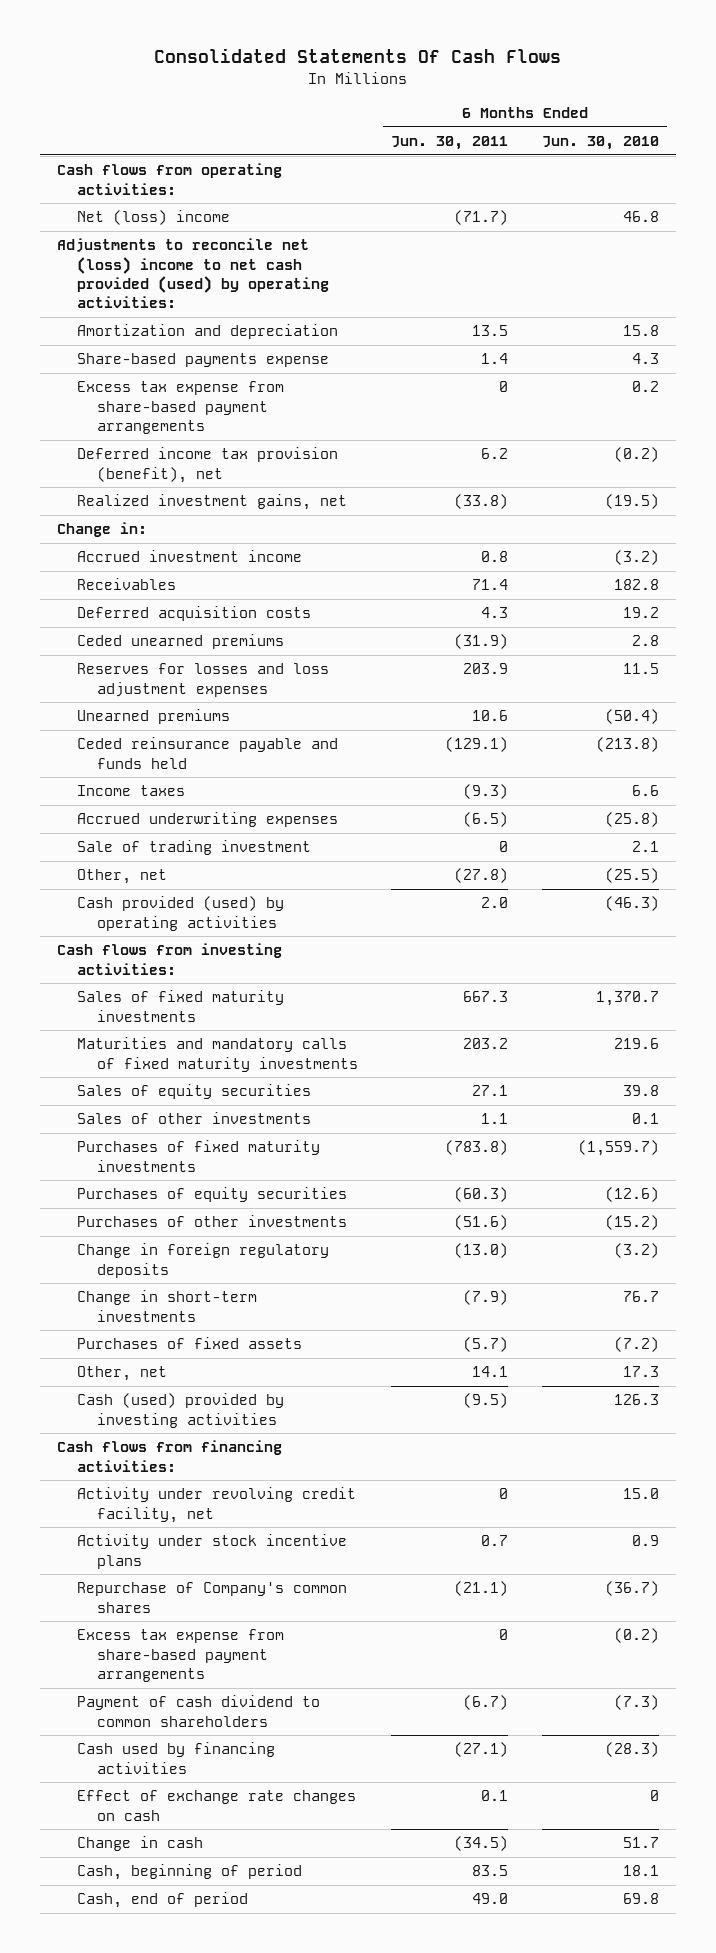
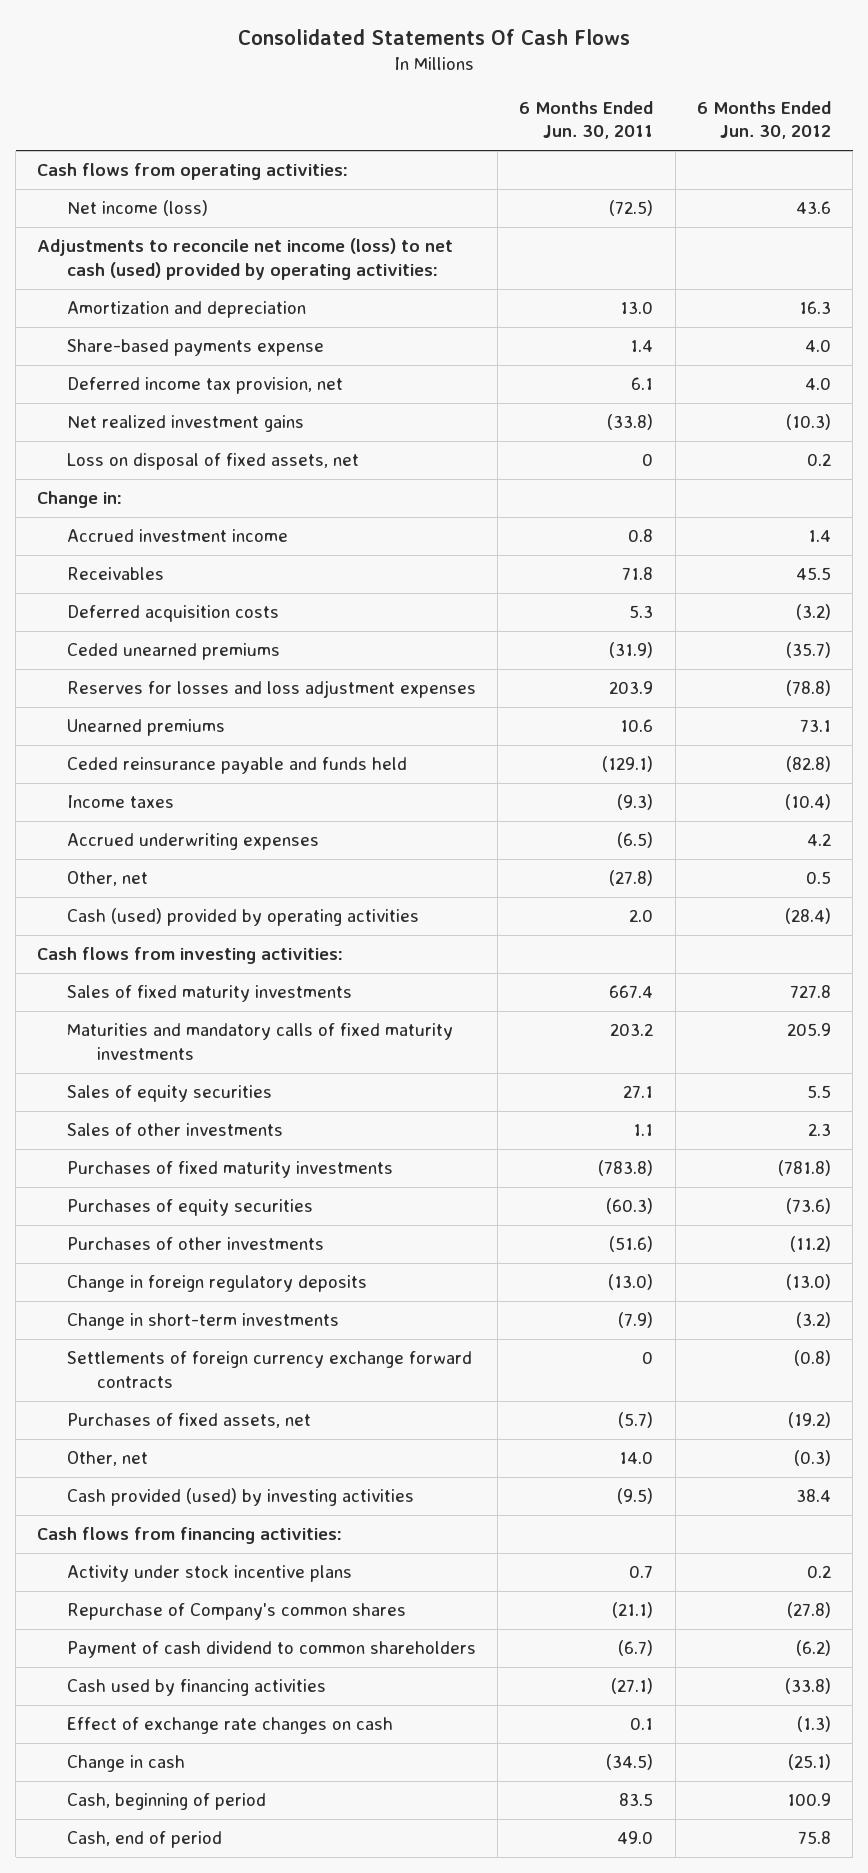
[541,136,659,151] Jun. 30, 2010 -> none
none -> [696,100,831,140] 6 Months Ended Jun. 30, 2012
[76,210,230,226] Net (loss) income -> [67,200,209,217] Net income (loss)
[454,210,509,226] (71.7) -> [609,200,654,217] (72.5)
[56,238,329,309] Adjustments to reconcile net (loss) income to net cash provided (used) by operating activities: -> [37,238,454,281] Adjustments to reconcile net income (loss) to net cash (used) provided by operating activities:
[472,325,509,337] 13.5 -> [620,301,654,315] 13.0
[76,381,284,434] Excess tax expense from share-based payment arrangements -> none
[76,447,338,483] Deferred income tax provision (benefit), net -> [67,377,344,395] Deferred income tax provision, net
[481,448,509,460] 6.2 -> [631,377,654,391] 6.1
[76,494,347,511] Realized investment gains, net -> [67,415,305,433] Net realized investment gains
none -> [67,453,360,471] Loss on disposal of fixed assets, net
[472,579,509,591] 71.4 -> [622,567,654,581] 71.8
[481,607,509,619] 4.3 -> [629,605,654,619] 5.3
[76,840,311,856] Sale of trading investment -> none
[76,896,284,931] Cash provided (used) by operating activities -> [67,908,420,927] Cash (used) provided by operating activities
[463,991,509,1003] 667.3 -> [609,985,654,999] 667.4
none -> [67,1351,473,1389] Settlements of foreign currency exchange forward contracts
[76,1337,302,1350] Purchases of fixed assets -> [67,1413,312,1429] Purchases of fixed assets, net
[472,1366,509,1378] 14.1 -> [619,1451,654,1465] 14.0
[76,1393,284,1428] Cash (used) provided by investing activities -> [67,1488,415,1507] Cash provided (used) by investing activities
[76,1487,356,1523] Activity under revolving credit facility, net -> none
[76,1629,284,1682] Excess tax expense from share-based payment arrangements -> none

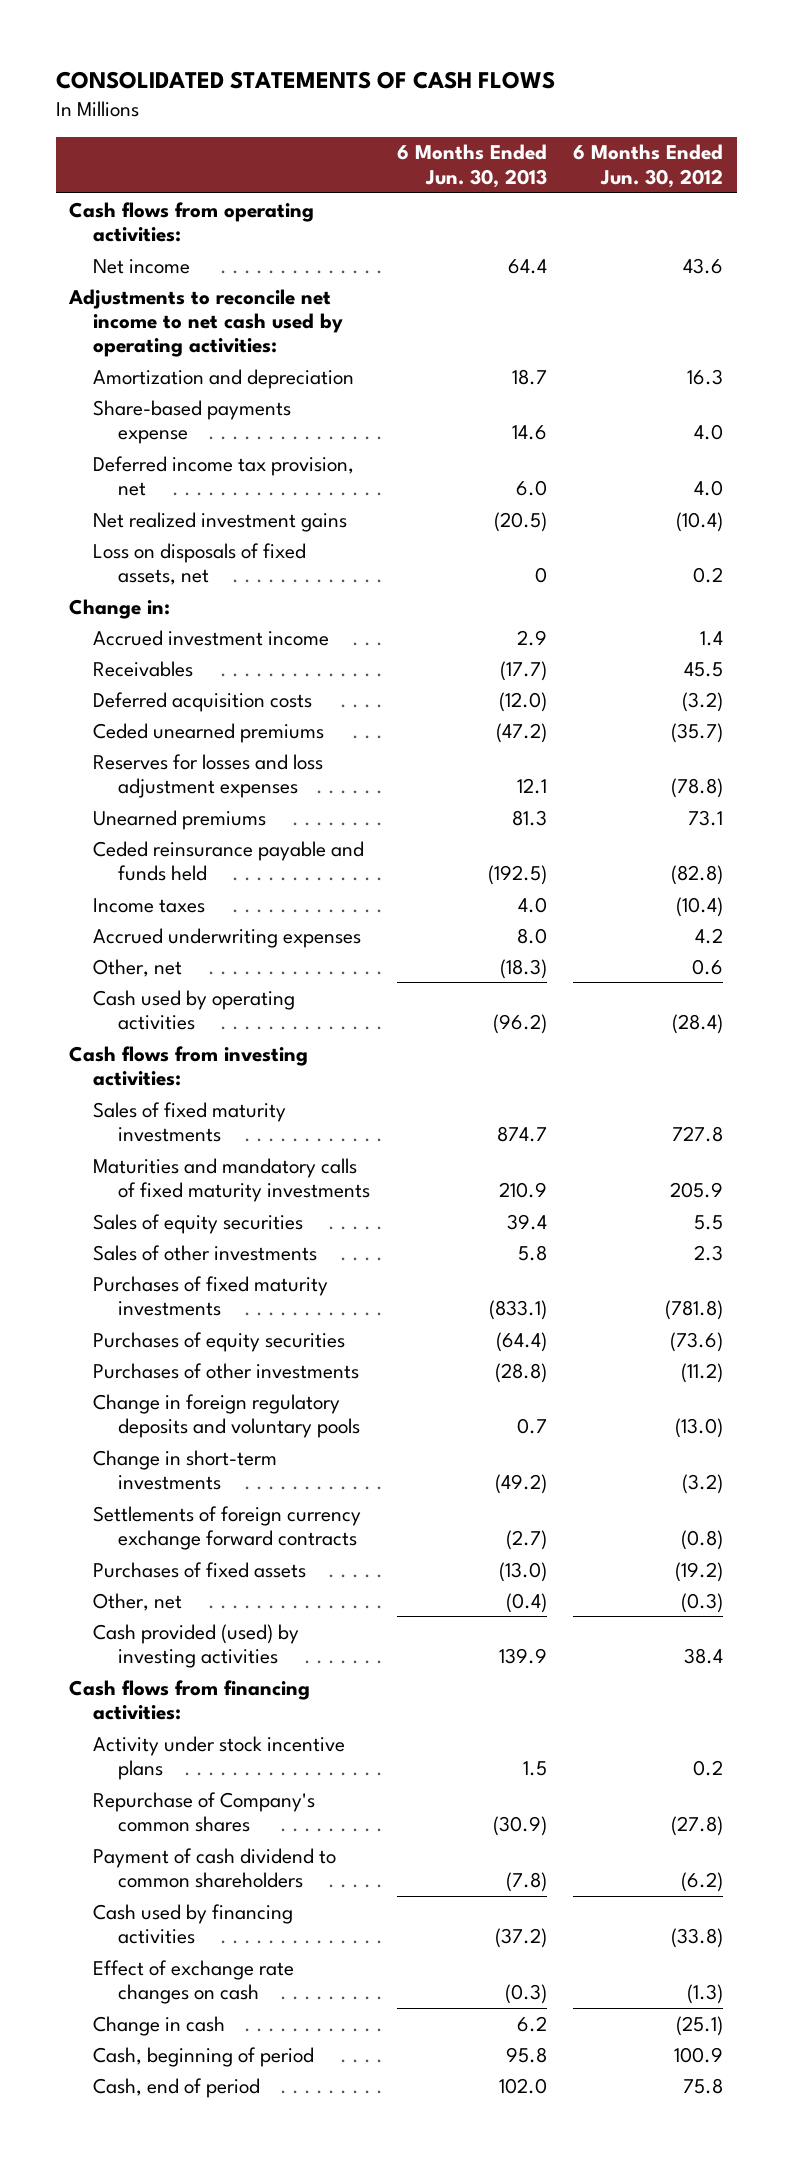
[238,28,631,45] Consolidated Statements Of Cash Flows -> [55,70,555,89] CONSOLIDATED STATEMENTS OF CASH FLOWS
[519,100,654,140] 6 Months Ended Jun. 30, 2011 -> none
none -> [396,144,547,188] 6 Months Ended Jun. 30, 2013
[67,200,209,217] Net income (loss) -> [93,258,191,274] Net income
[37,238,454,281] Adjustments to reconcile net income (loss) to net cash (used) provided by operating activities: -> [68,288,344,358] Adjustments to reconcile net income to net cash used by operating activities:
[785,414,831,431] (10.3) -> [676,511,724,532] (10.4)
[67,453,360,471] Loss on disposal of fixed assets, net -> [93,542,307,585] Loss on disposals of fixed assets, net
[805,871,831,885] 0.5 -> [692,958,724,975] 0.6
[67,908,420,927] Cash (used) provided by operating activities -> [93,989,296,1030] Cash used by operating activities
[67,1275,368,1293] Change in foreign regulatory deposits -> [93,1393,360,1438] Change in foreign regulatory deposits and voluntary pools
[67,1413,312,1429] Purchases of fixed assets, net -> [93,1561,307,1578] Purchases of fixed assets

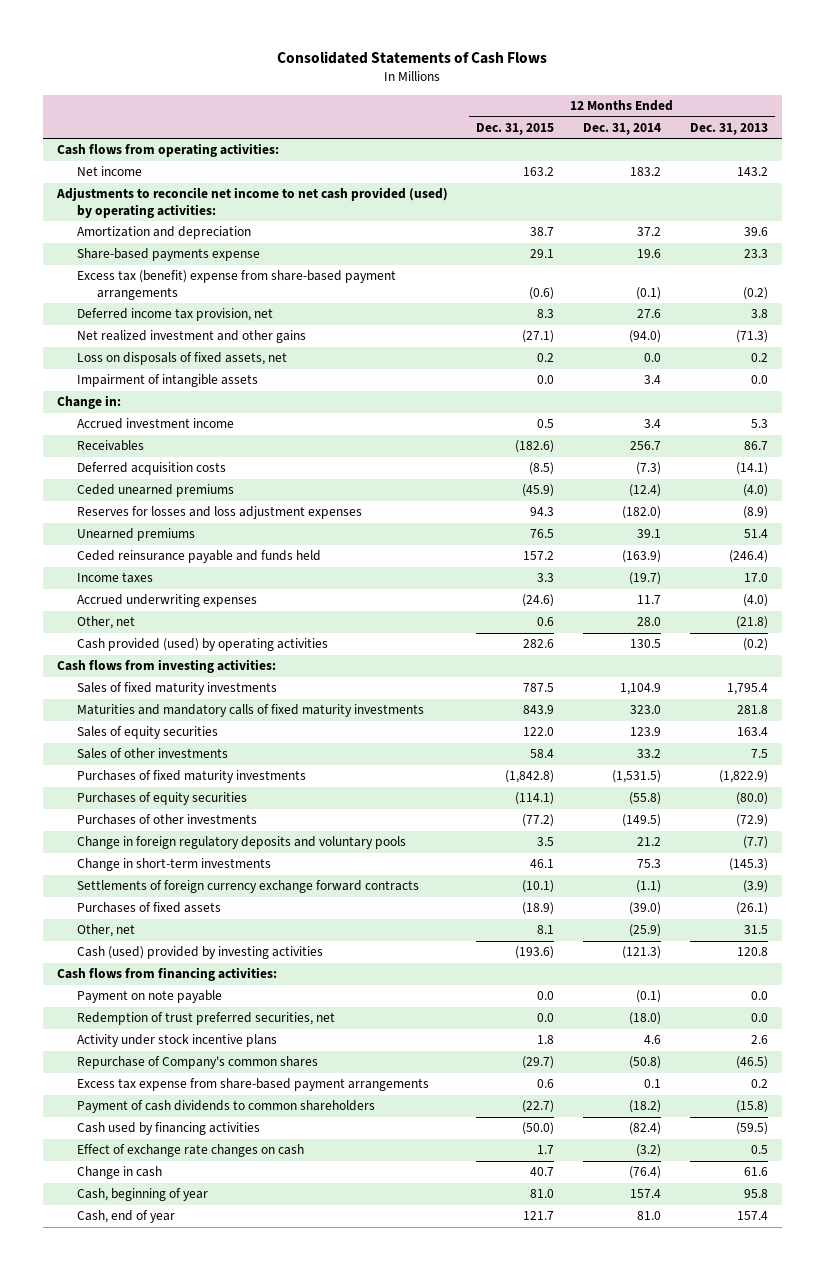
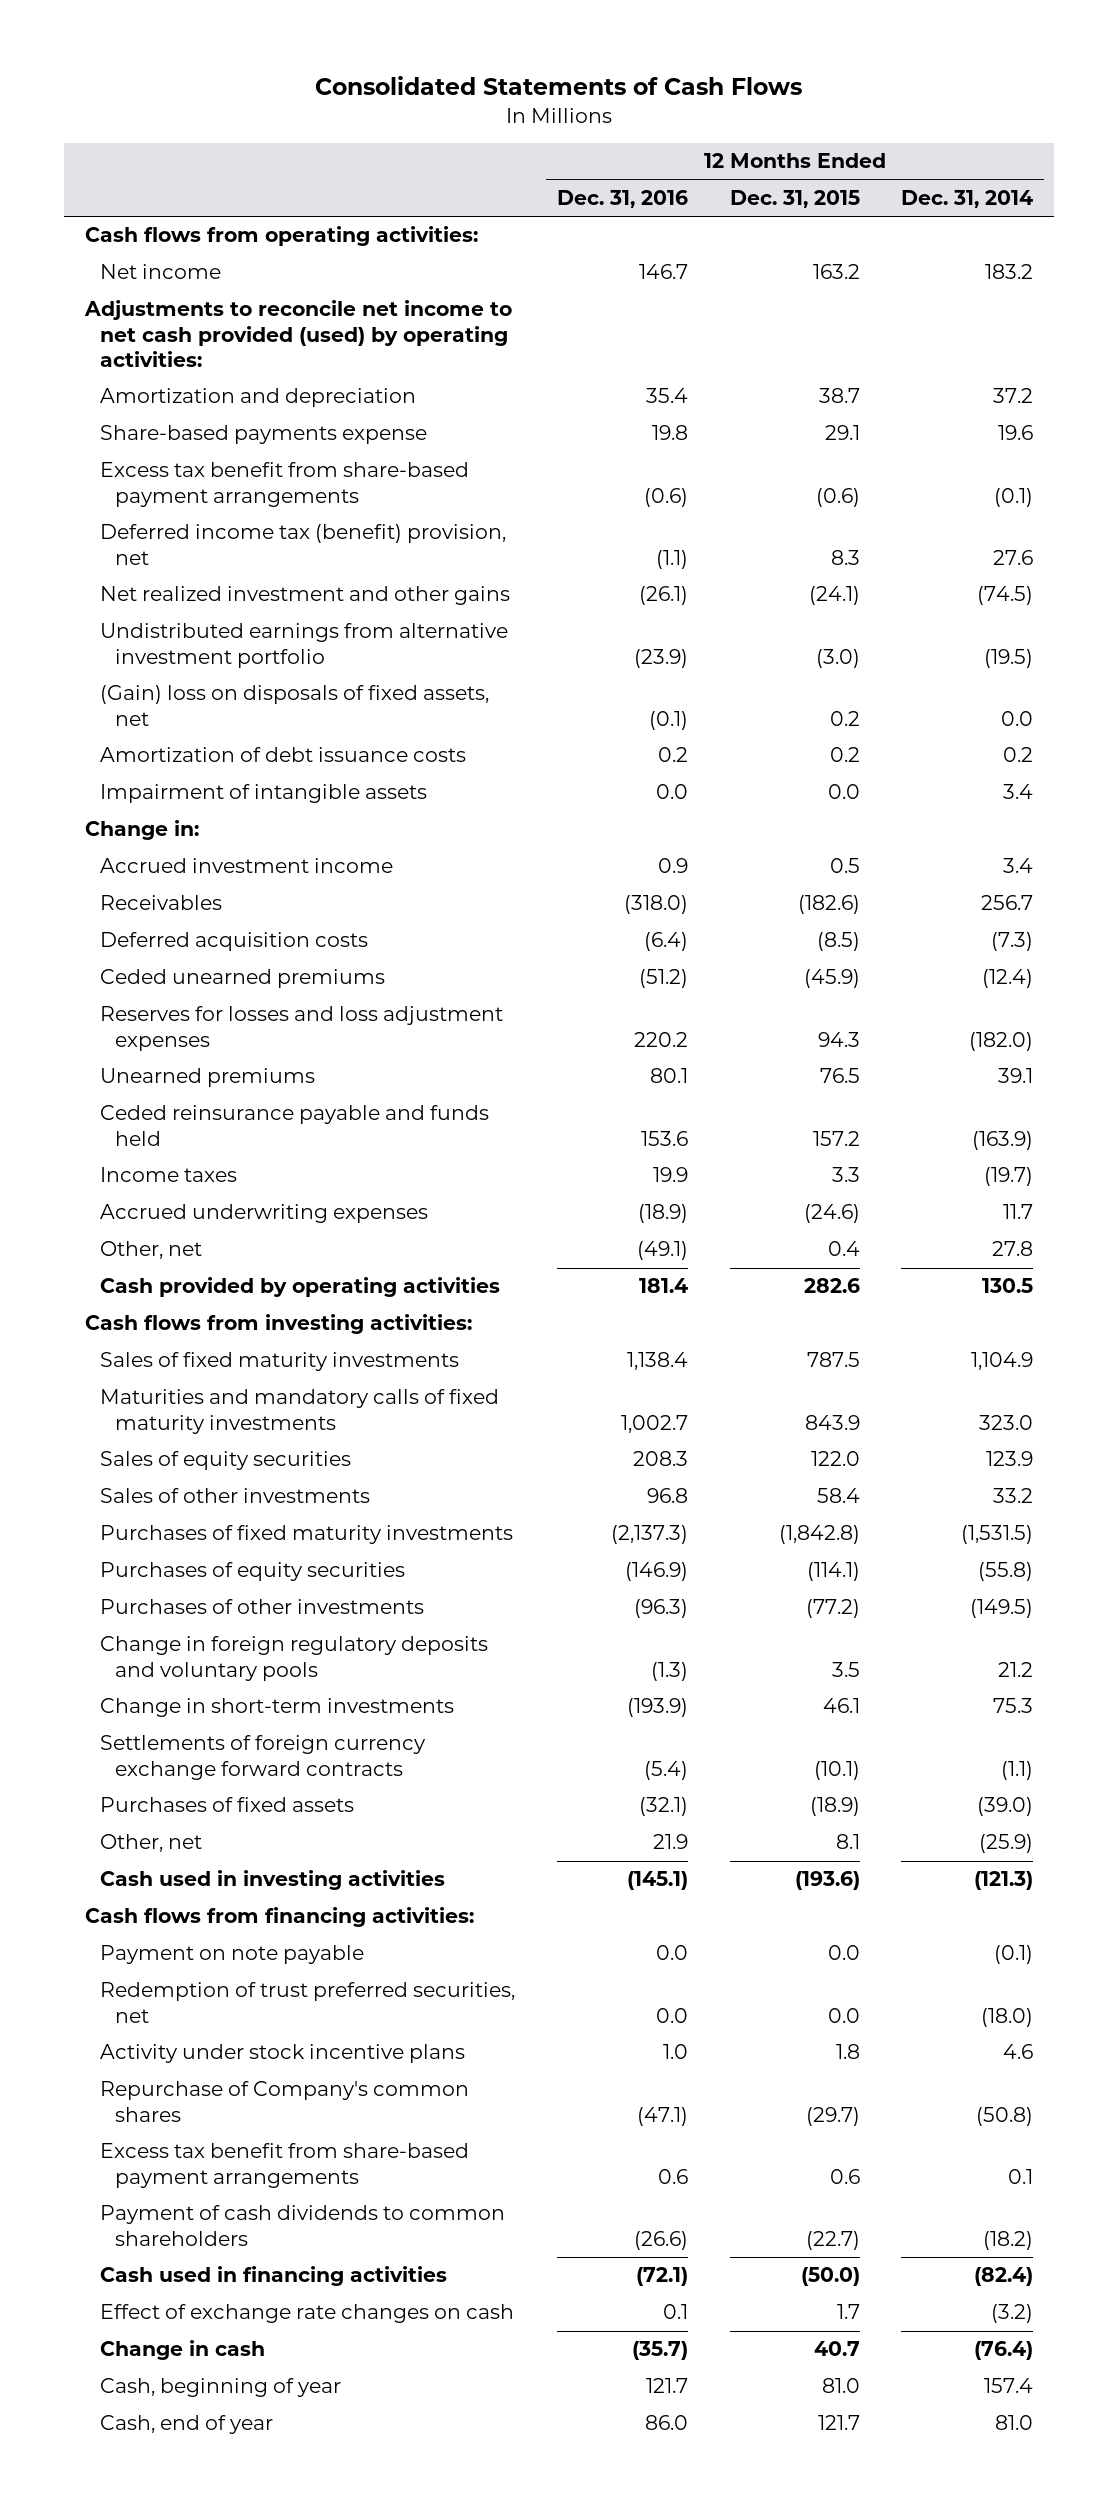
[689,122,768,135] Dec. 31, 2013 -> none
none -> [556,190,688,209] Dec. 31, 2016
[76,270,396,300] Excess tax (benefit) expense from share-based payment arrangements -> [100,462,470,507] Excess tax benefit from share-based payment arrangements
[76,308,273,322] Deferred income tax provision, net -> [100,524,507,565] Deferred income tax (benefit) provision, net
[522,330,555,344] (27.1) -> [808,586,860,606] (24.1)
[629,330,662,344] (94.0) -> [977,586,1034,606] (74.5)
none -> [100,623,509,668] Undistributed earnings from alternative investment portfolio
[76,352,287,366] Loss on disposals of fixed assets, net -> [100,685,490,726] (Gain) loss on disposals of fixed assets, net
none -> [100,747,467,763] Amortization of debt issuance costs
[537,617,555,627] 0.6 -> [827,1241,860,1257] 0.4
[637,617,662,627] 28.0 -> [992,1241,1034,1257] 27.8
[76,638,328,652] Cash provided (used) by operating activities -> [100,1277,501,1298] Cash provided by operating activities
[76,946,323,960] Cash (used) provided by investing activities -> [100,1870,446,1891] Cash used in investing activities
[76,1078,429,1092] Excess tax expense from share-based payment arrangements -> [100,2143,470,2188] Excess tax benefit from share-based payment arrangements
[76,1122,260,1136] Cash used by financing activities -> [100,2266,448,2287] Cash used in financing activities

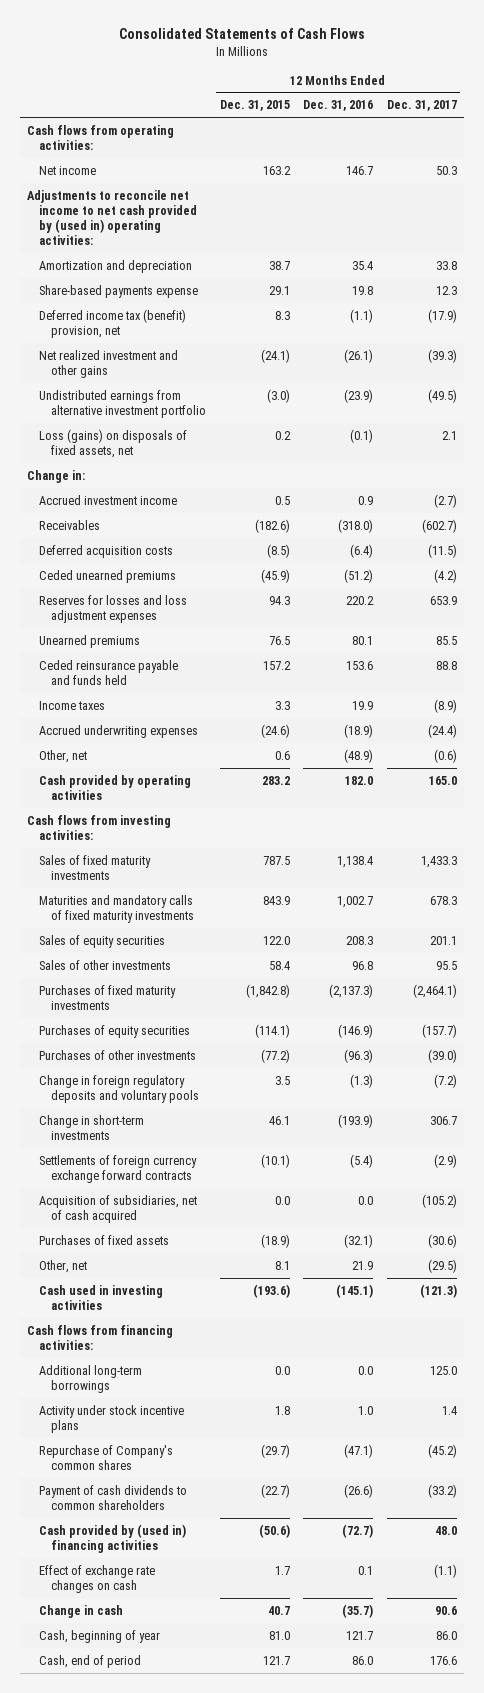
[901,190,1034,209] Dec. 31, 2014 -> none
none -> [387,100,458,112] Dec. 31, 2017
[83,300,512,368] Adjustments to reconcile net income to net cash provided (used) by operating activities: -> [26,189,197,245] Adjustments to reconcile net income to net cash provided by (used in) operating activities:
[100,462,470,507] Excess tax benefit from share-based payment arrangements -> none
[100,747,467,763] Amortization of debt issuance costs -> none
[100,784,428,804] Impairment of intangible assets -> none
[100,685,490,726] (Gain) loss on disposals of fixed assets, net -> [38,428,187,458] Loss (gains) on disposals of fixed assets, net
[636,1241,688,1261] (49.1) -> [344,748,374,763] (48.9)
[827,1241,860,1257] 0.4 -> [274,750,290,760] 0.6
[638,1278,688,1294] 181.4 -> [345,775,374,785] 182.0
[803,1278,860,1294] 282.6 -> [261,775,290,785] 283.2
none -> [38,1194,197,1223] Acquisition of subsidiaries, net of cash acquired
[100,1945,365,1965] Payment on note payable -> none
[100,1982,516,2023] Redemption of trust preferred securities, net -> none
none -> [38,1364,142,1393] Additional long-term borrowings
[100,2143,470,2188] Excess tax benefit from share-based payment arrangements -> none
[100,2266,448,2287] Cash used in financing activities -> [38,1523,186,1553] Cash provided by (used in) financing activities
[635,2267,688,2287] (72.1) -> [342,1523,374,1538] (72.7)
[800,2267,860,2287] (50.0) -> [258,1523,290,1538] (50.6)
[100,2415,274,2435] Cash, end of year -> [38,1654,141,1668] Cash, end of period

